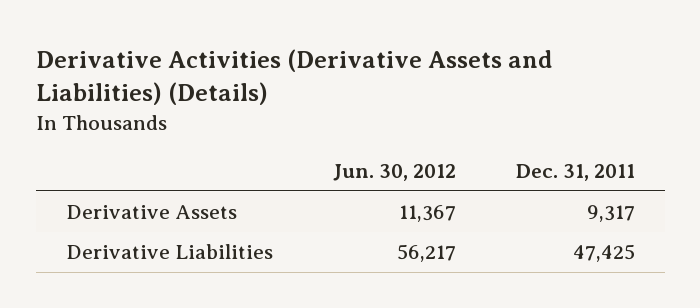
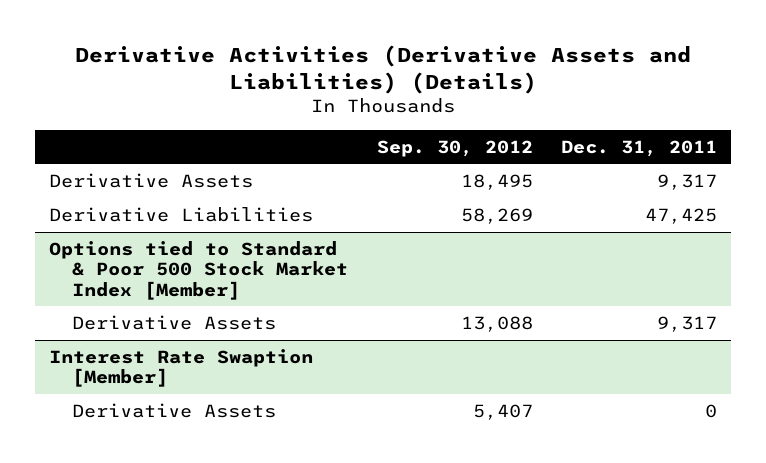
[332,163,456,181] Jun. 30, 2012 -> none
none -> [376,139,533,157] Sep. 30, 2012
none -> [48,240,349,300] Options tied to Standard & Poor 500 Stock Market Index [Member]
none -> [72,314,277,330] Derivative Assets
none -> [48,348,313,388] Interest Rate Swaption [Member]
none -> [72,402,277,418] Derivative Assets

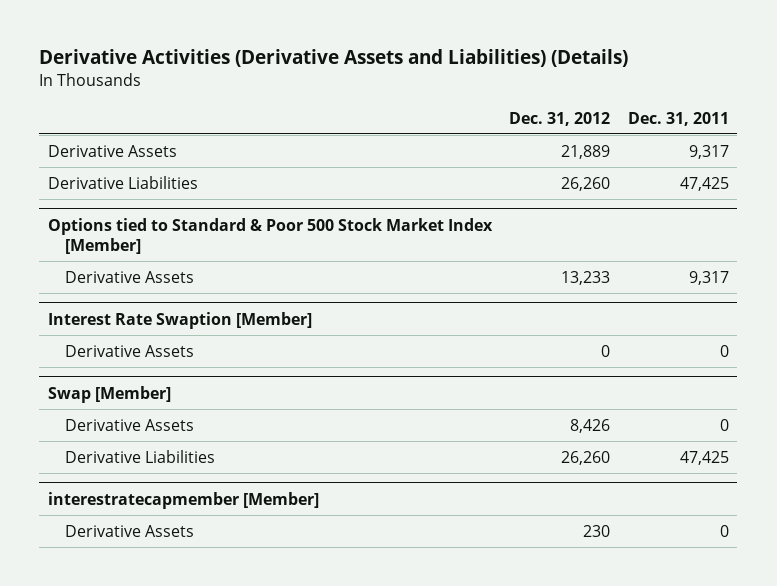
[376,139,533,157] Sep. 30, 2012 -> none
none -> [509,111,611,126] Dec. 31, 2012
none -> [47,385,171,403] Swap [Member]
none -> [65,418,195,431] Derivative Assets
none -> [65,449,216,463] Derivative Liabilities
none -> [47,491,319,509] interestratecapmember [Member]
none -> [65,524,195,537] Derivative Assets

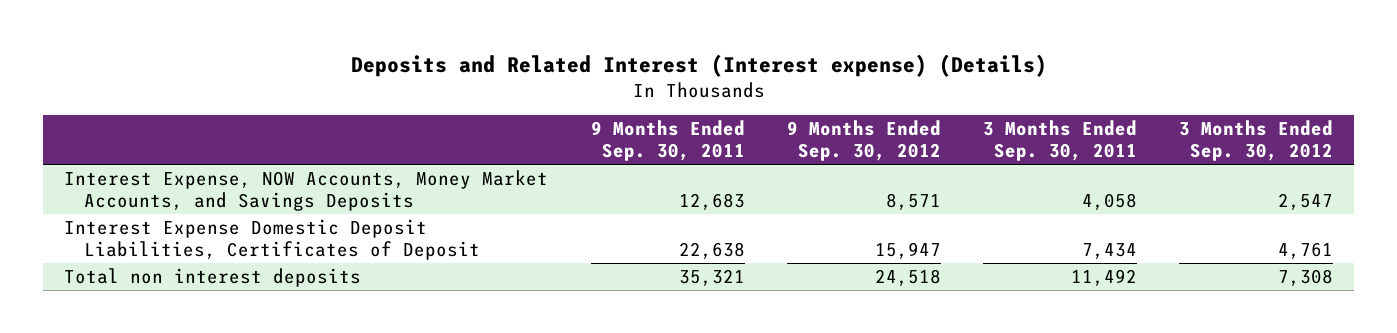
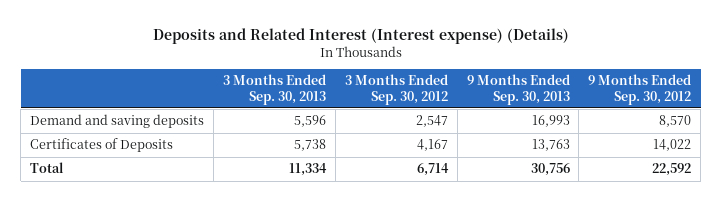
[590,120,745,162] 9 Months Ended Sep. 30, 2011 -> none
[982,120,1137,162] 3 Months Ended Sep. 30, 2011 -> none
none -> [223,74,327,105] 3 Months Ended Sep. 30, 2013
none -> [466,74,570,105] 9 Months Ended Sep. 30, 2013
[64,268,362,288] Total non interest deposits -> none
[64,170,549,212] Interest Expense, NOW Accounts, Money Market Accounts, and Savings Deposits -> [30,114,205,129] Demand and saving deposits
[885,193,941,211] 8,571 -> [659,115,692,128] 8,570
[64,219,480,261] Interest Expense Domestic Deposit Liabilities, Certificates of Deposit -> [30,138,174,153] Certificates of Deposits
[874,242,941,260] 15,947 -> [653,139,692,152] 14,022
[1278,242,1334,260] 4,761 -> [416,139,448,152] 4,167
none -> [30,162,65,174] Total

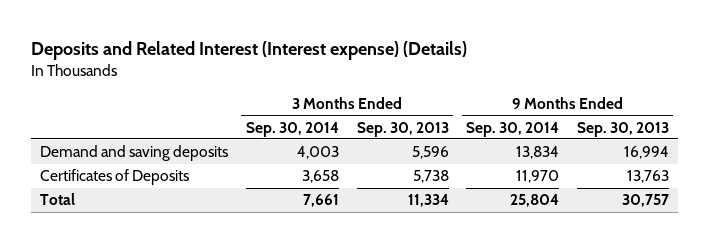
[344,74,448,105] 3 Months Ended Sep. 30, 2012 -> none
[588,74,692,105] 9 Months Ended Sep. 30, 2012 -> none
none -> [245,121,339,137] Sep. 30, 2014
none -> [466,121,560,137] Sep. 30, 2014
[531,115,570,128] 16,993 -> [624,146,670,160] 16,994
[530,163,570,177] 30,756 -> [622,194,670,208] 30,757

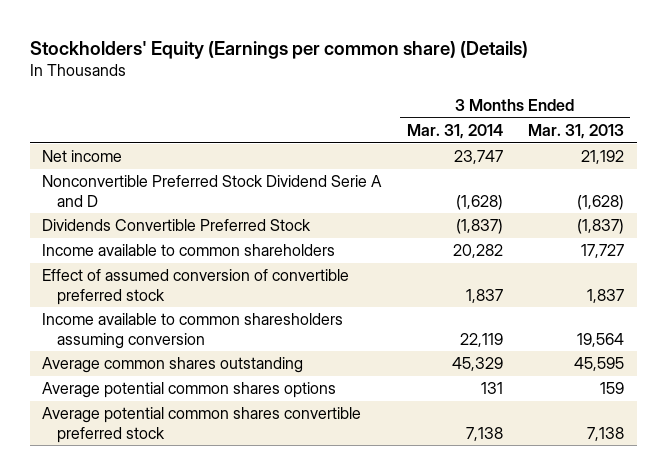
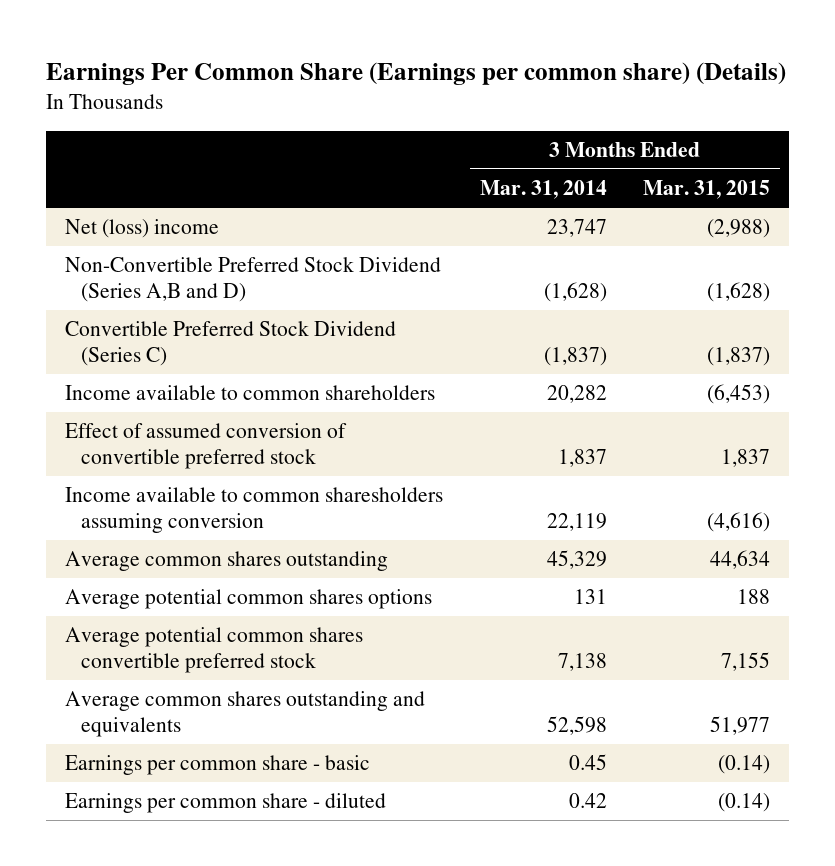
[29,40,528,59] Stockholders' Equity (Earnings per common share) (Details) -> [46,61,787,85] Earnings Per Common Share (Earnings per common share) (Details)
[527,124,624,140] Mar. 31, 2013 -> none
none -> [643,180,771,200] Mar. 31, 2015
[42,150,123,163] Net income -> [64,219,219,239] Net (loss) income
[42,175,383,207] Nonconvertible Preferred Stock Dividend Serie A and D -> [64,257,441,303] Non-Convertible Preferred Stock Dividend (Series A,B and D)
[42,219,312,232] Dividends Convertible Preferred Stock -> [64,321,396,367] Convertible Preferred Stock Dividend (Series C)
none -> [64,691,425,738] Average common shares outstanding and equivalents
none -> [64,755,370,776] Earnings per common share - basic
none -> [64,793,386,814] Earnings per common share - diluted

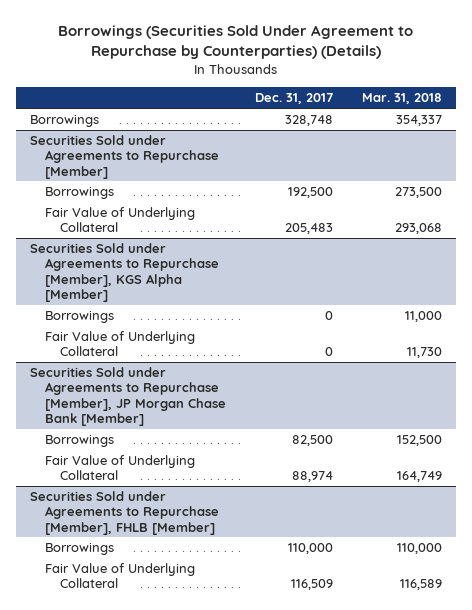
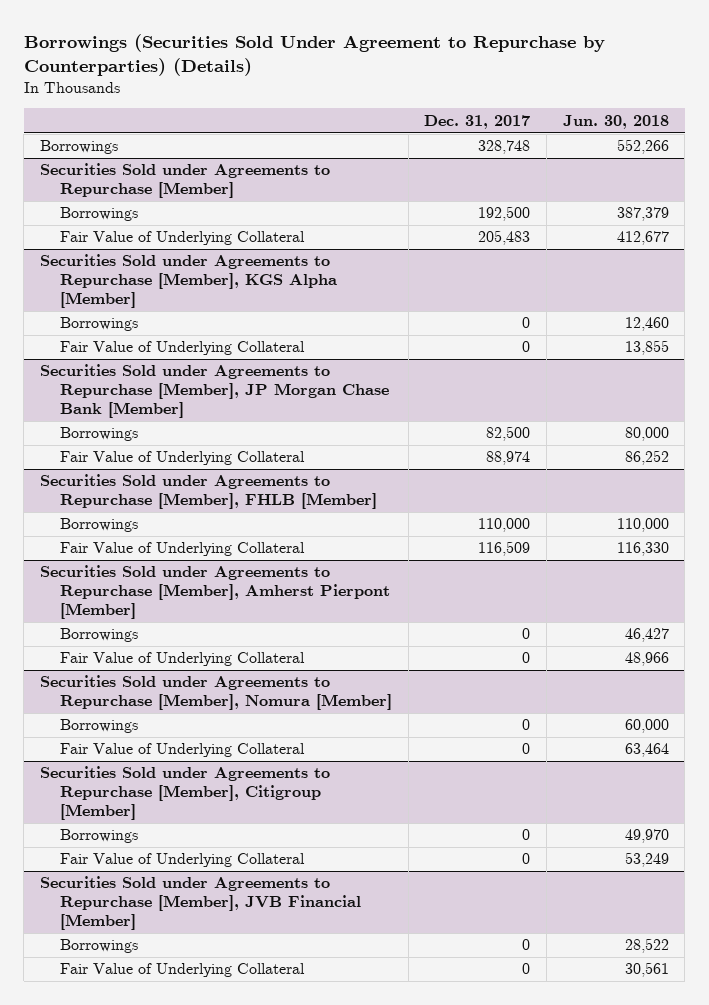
[361,93,442,105] Mar. 31, 2018 -> none
none -> [562,114,669,129] Jun. 30, 2018
none -> [39,565,391,620] Securities Sold under Agreements to Repurchase [Member], Amherst Pierpont [Member]
none -> [60,628,139,643] Borrowings
none -> [60,652,306,667] Fair Value of Underlying Collateral
none -> [39,675,393,711] Securities Sold under Agreements to Repurchase [Member], Nomura [Member]
none -> [60,719,139,734] Borrowings
none -> [60,743,306,758] Fair Value of Underlying Collateral
none -> [39,766,330,821] Securities Sold under Agreements to Repurchase [Member], Citigroup [Member]
none -> [60,829,139,844] Borrowings
none -> [60,853,306,868] Fair Value of Underlying Collateral
none -> [39,876,362,931] Securities Sold under Agreements to Repurchase [Member], JVB Financial [Member]
none -> [60,939,139,954] Borrowings
none -> [60,963,306,978] Fair Value of Underlying Collateral

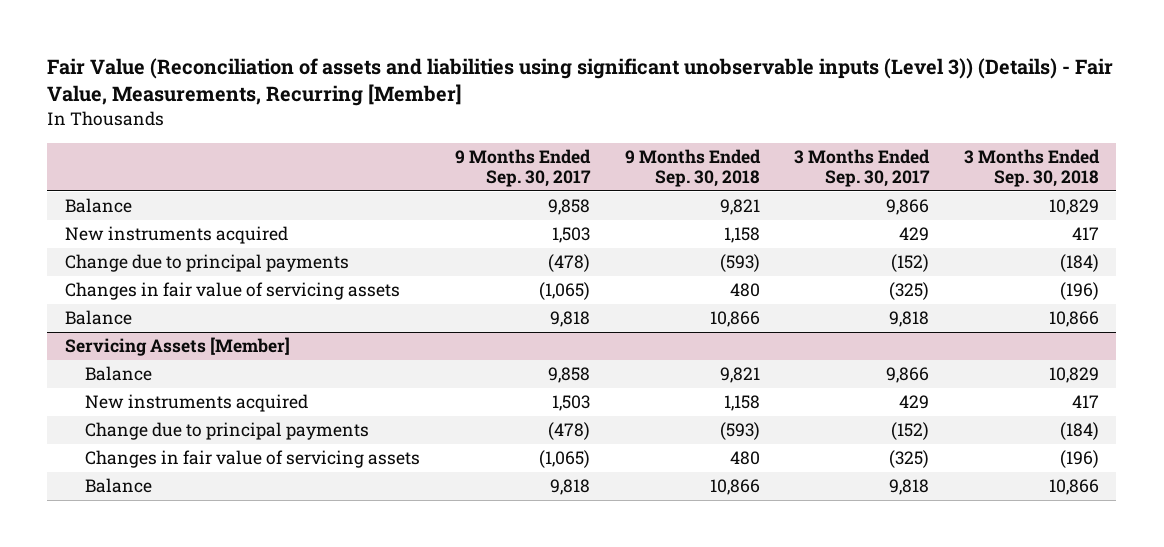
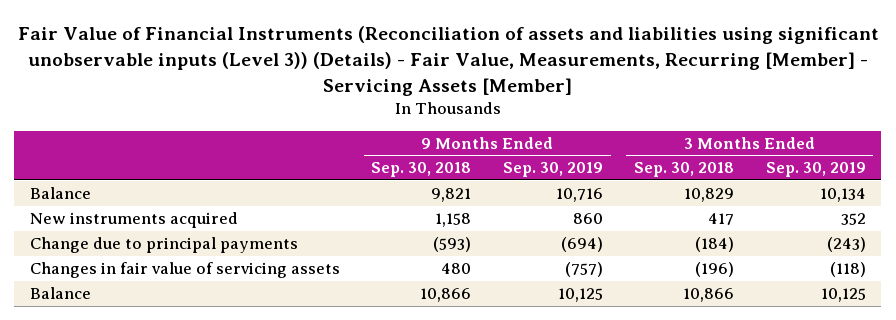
[47,58,1114,107] Fair Value (Reconciliation of assets and liabilities using significant unobservable inputs (Level 3)) (Details) - Fair Value, Measurements, Recurring [Member] -> [17,26,879,96] Fair Value of Financial Instruments (Reconciliation of assets and liabilities using significant unobservable inputs (Level 3)) (Details) - Fair Value, Measurements, Recurring [Member] - Servicing Assets [Member]
[454,148,591,188] 9 Months Ended Sep. 30, 2017 -> none
[794,148,931,188] 3 Months Ended Sep. 30, 2017 -> none
none -> [502,162,603,178] Sep. 30, 2019
none -> [765,162,866,178] Sep. 30, 2019
[64,337,290,357] Servicing Assets [Member] -> none
[85,366,153,382] Balance -> none
[85,394,309,413] New instruments acquired -> none
[85,422,370,441] Change due to principal payments -> none
[85,450,421,469] Changes in fair value of servicing assets -> none
[85,478,153,494] Balance -> none

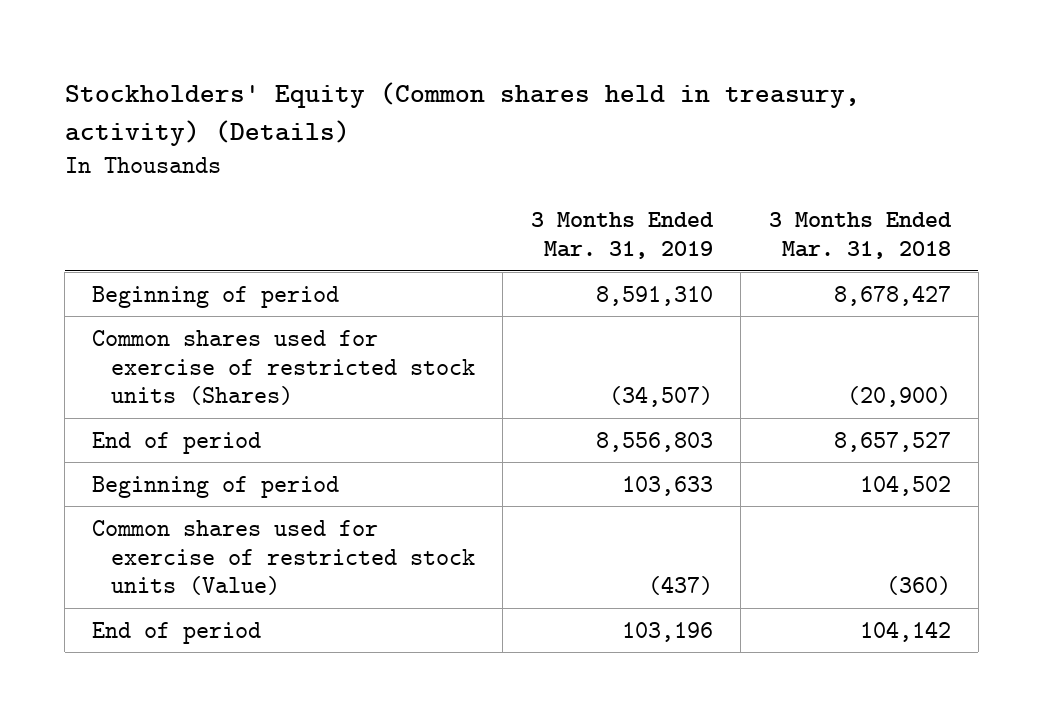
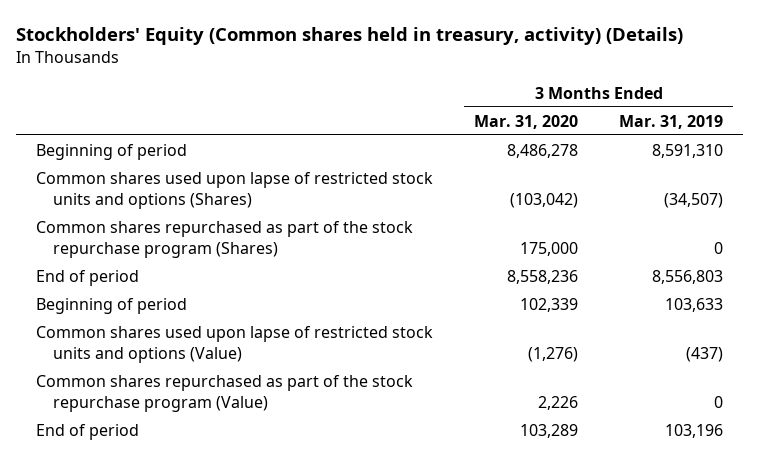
[768,212,952,259] 3 Months Ended Mar. 31, 2018 -> none
none -> [474,114,579,129] Mar. 31, 2020
[92,329,476,406] Common shares used for exercise of restricted stock units (Shares) -> [36,171,434,209] Common shares used upon lapse of restricted stock units and options (Shares)
none -> [36,220,414,258] Common shares repurchased as part of the stock repurchase program (Shares)
[92,519,476,596] Common shares used for exercise of restricted stock units (Value) -> [36,325,434,363] Common shares used upon lapse of restricted stock units and options (Value)
none -> [36,374,414,412] Common shares repurchased as part of the stock repurchase program (Value)

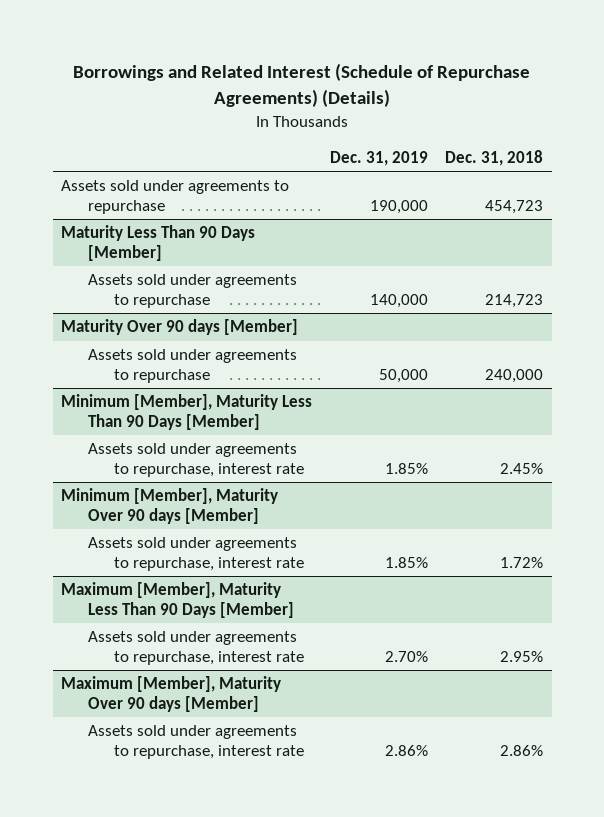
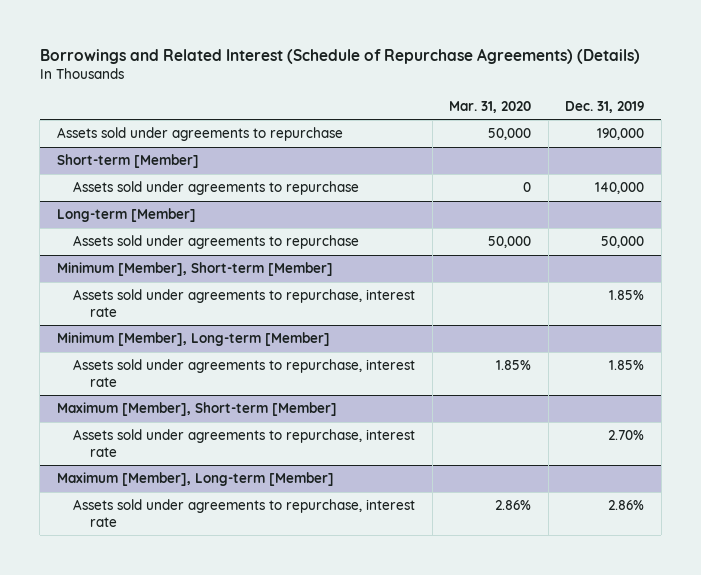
[445,149,544,166] Dec. 31, 2018 -> none
none -> [449,100,532,113] Mar. 31, 2020
[61,225,256,261] Maturity Less Than 90 Days [Member] -> [56,154,199,169] Short-term [Member]
[61,319,299,336] Maturity Over 90 days [Member] -> [56,208,196,223] Long-term [Member]
[61,394,313,430] Minimum [Member], Maturity Less Than 90 Days [Member] -> none
none -> [56,262,333,277] Minimum [Member], Short-term [Member]
[61,488,279,524] Minimum [Member], Maturity Over 90 days [Member] -> none
none -> [56,332,330,347] Minimum [Member], Long-term [Member]
[61,582,294,618] Maximum [Member], Maturity Less Than 90 Days [Member] -> none
none -> [56,402,337,417] Maximum [Member], Short-term [Member]
[61,676,282,712] Maximum [Member], Maturity Over 90 days [Member] -> none
none -> [56,472,334,487] Maximum [Member], Long-term [Member]

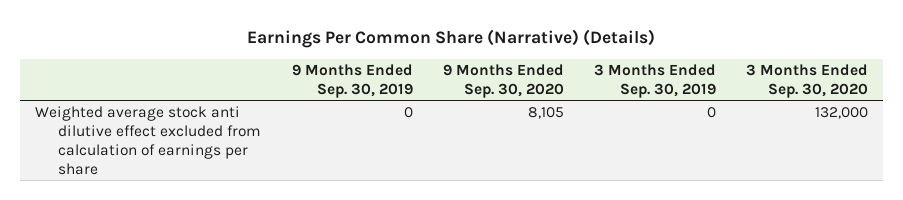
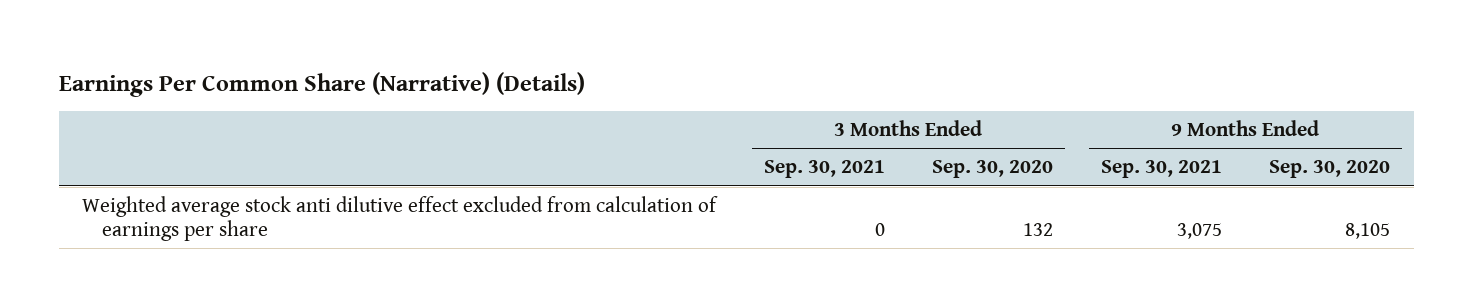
[291,64,413,98] 9 Months Ended Sep. 30, 2019 -> none
[594,64,717,98] 3 Months Ended Sep. 30, 2019 -> none
none -> [763,160,885,179] Sep. 30, 2021
none -> [1100,160,1222,179] Sep. 30, 2021
[815,107,869,120] 132,000 -> [1023,223,1054,237] 132

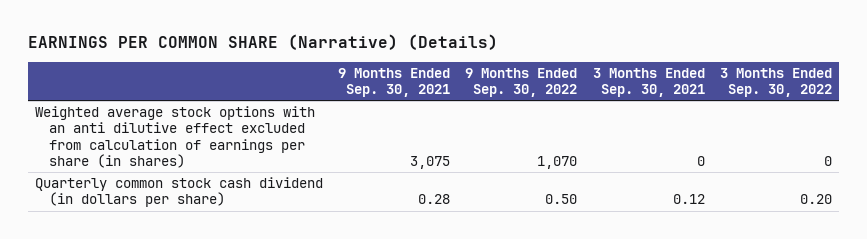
[58,71,585,97] Earnings Per Common Share (Narrative) (Details) -> [27,34,498,51] EARNINGS PER COMMON SHARE (Narrative) (Details)
[932,160,1054,179] Sep. 30, 2020 -> none
[1268,160,1390,179] Sep. 30, 2020 -> none
none -> [465,67,578,98] 9 Months Ended Sep. 30, 2022
none -> [719,67,832,98] 3 Months Ended Sep. 30, 2022
[82,196,719,242] Weighted average stock anti dilutive effect excluded from calculation of earnings per share -> [35,106,316,168] Weighted average stock options with an anti dilutive effect excluded from calculation of earnings per share (in shares)
none -> [35,177,324,208] Quarterly common stock cash dividend (in dollars per share)

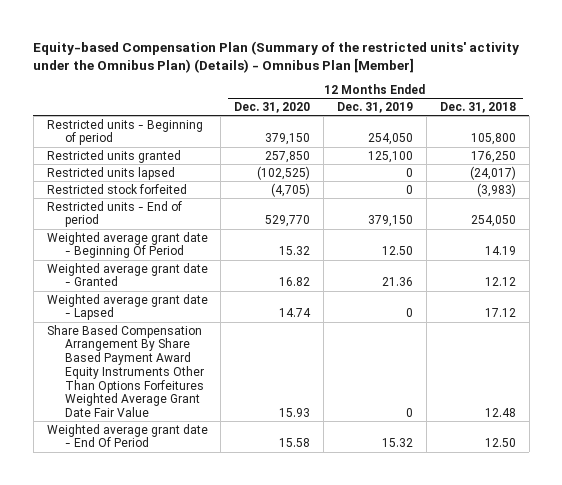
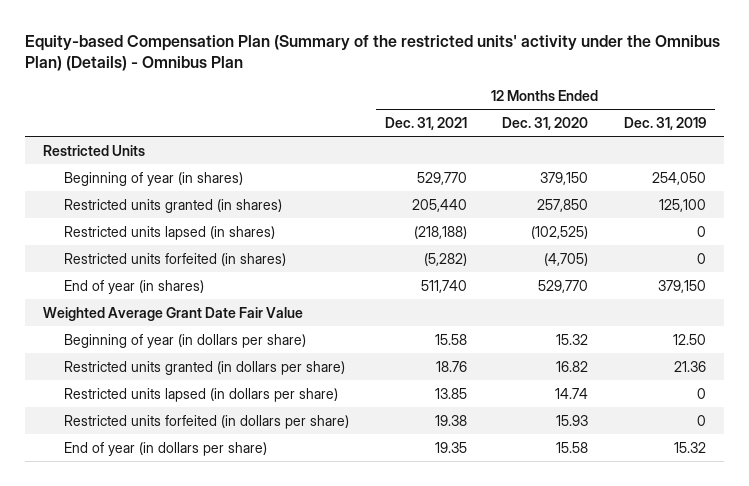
[33,40,520,73] Equity-based Compensation Plan (Summary of the restricted units' activity under the Omnibus Plan) (Details) - Omnibus Plan [Member] -> [25,34,721,72] Equity-based Compensation Plan (Summary of the restricted units' activity under the Omnibus Plan) (Details) - Omnibus Plan
[439,102,516,114] Dec. 31, 2018 -> none
none -> [384,116,467,130] Dec. 31, 2021
none -> [42,144,145,156] Restricted Units
[46,118,203,146] Restricted units - Beginning of period -> [63,171,243,186] Beginning of year (in shares)
[46,149,181,163] Restricted units granted -> [63,198,282,213] Restricted units granted (in shares)
[46,166,175,180] Restricted units lapsed -> [63,225,275,240] Restricted units lapsed (in shares)
[46,183,187,194] Restricted stock forfeited -> [63,252,286,266] Restricted units forfeited (in shares)
[46,200,182,228] Restricted units - End of period -> [63,279,204,294] End of year (in shares)
none -> [42,306,303,321] Weighted Average Grant Date Fair Value
[46,231,208,259] Weighted average grant date - Beginning Of Period -> [63,333,306,348] Beginning of year (in dollars per share)
[46,262,208,287] Weighted average grant date - Granted -> [63,360,345,375] Restricted units granted (in dollars per share)
[46,293,208,321] Weighted average grant date - Lapsed -> [63,387,338,402] Restricted units lapsed (in dollars per share)
[46,324,205,418] Share Based Compensation Arrangement By Share Based Payment Award Equity Instruments Other Than Options Forfeitures Weighted Average Grant Date Fair Value -> [63,414,349,429] Restricted units forfeited (in dollars per share)
[46,423,208,448] Weighted average grant date - End Of Period -> [63,441,267,456] End of year (in dollars per share)

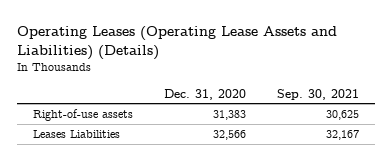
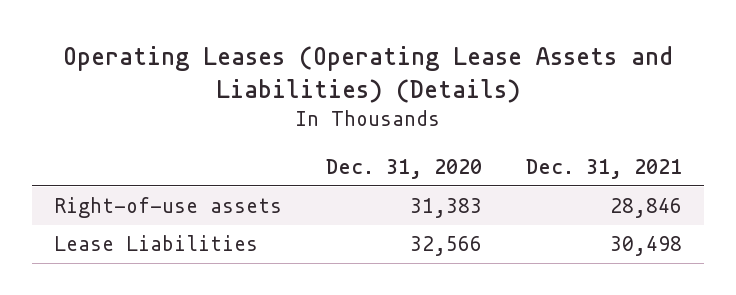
[277,88,360,100] Sep. 30, 2021 -> none
none -> [526,159,683,180] Dec. 31, 2021
[32,130,120,139] Leases Liabilities -> [54,235,259,252] Lease Liabilities

